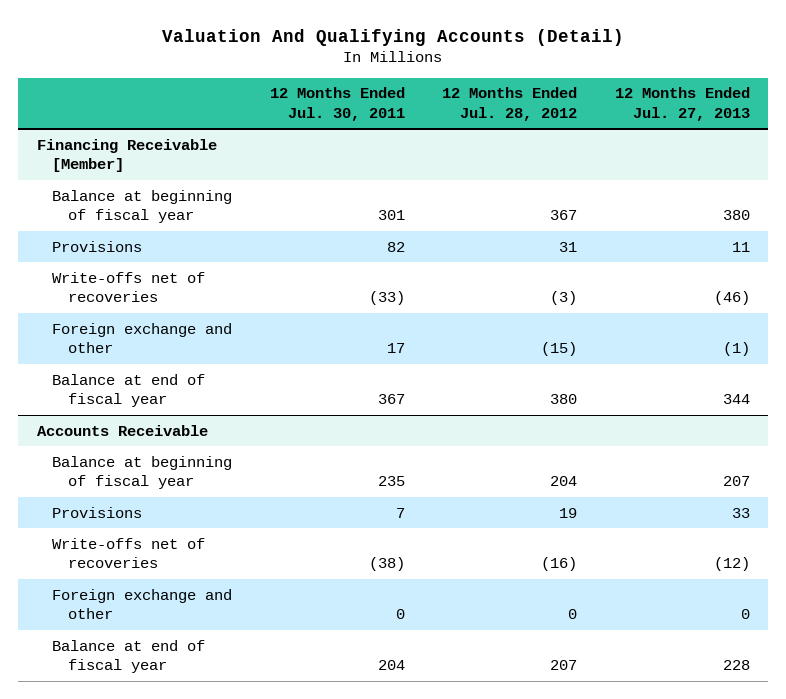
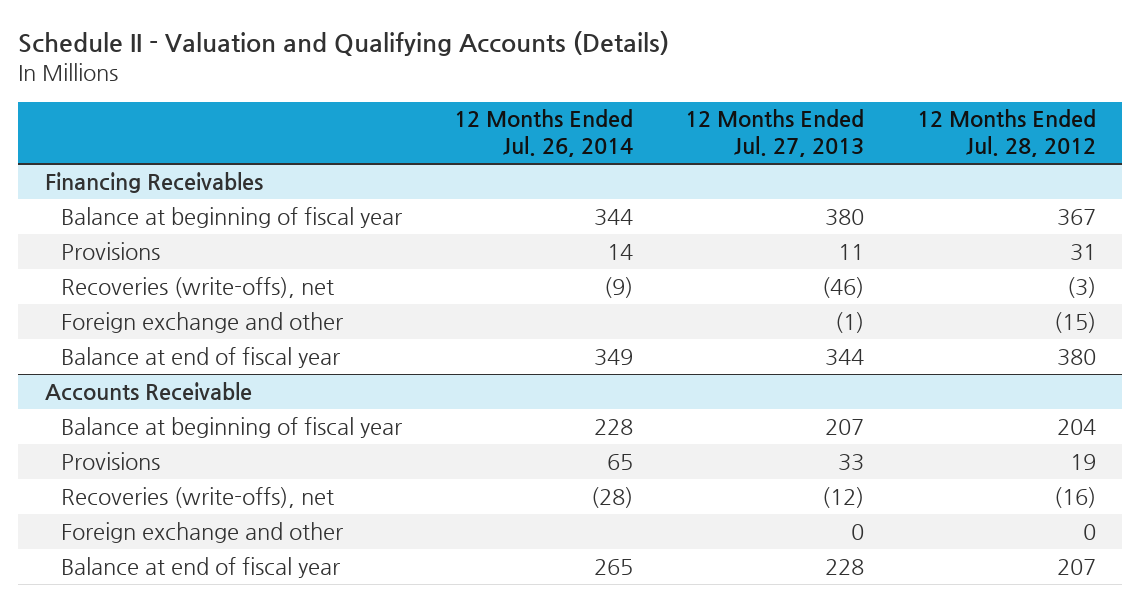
[162,28,625,46] Valuation And Qualifying Accounts (Detail) -> [18,31,670,57] Schedule II - Valuation and Qualifying Accounts (Details)
[269,87,405,121] 12 Months Ended Jul. 30, 2011 -> none
none -> [453,109,633,158] 12 Months Ended Jul. 26, 2014
[36,138,217,173] Financing Receivable [Member] -> none
none -> [44,171,263,193] Financing Receivables
[52,271,206,303] Write-offs net of recoveries -> [60,276,334,298] Recoveries (write-offs), net
[52,537,206,569] Write-offs net of recoveries -> [60,486,334,508] Recoveries (write-offs), net

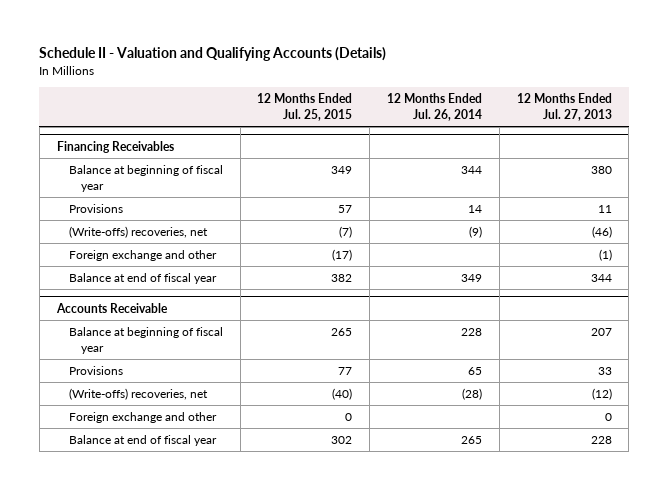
[916,109,1096,158] 12 Months Ended Jul. 28, 2012 -> none
none -> [257,93,353,121] 12 Months Ended Jul. 25, 2015
[60,276,334,298] Recoveries (write-offs), net -> [68,226,208,239] (Write-offs) recoveries, net
[60,486,334,508] Recoveries (write-offs), net -> [68,388,208,401] (Write-offs) recoveries, net

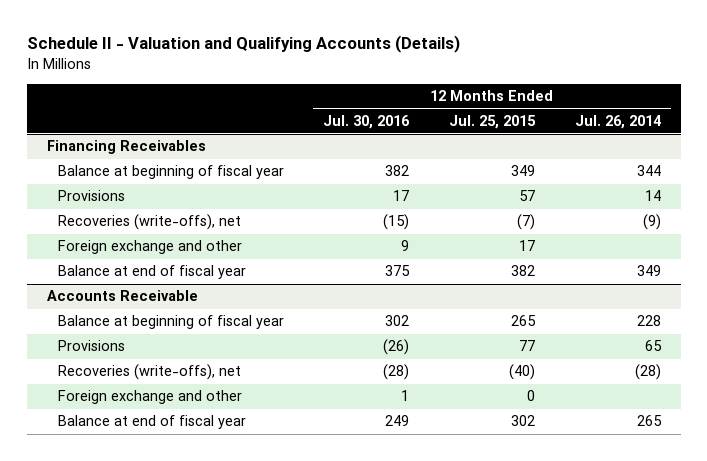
[516,93,612,121] 12 Months Ended Jul. 27, 2013 -> none
none -> [323,114,411,129] Jul. 30, 2016
[68,226,208,239] (Write-offs) recoveries, net -> [57,214,241,231] Recoveries (write-offs), net
[332,249,353,262] (17) -> [518,240,535,252] 17
[68,388,208,401] (Write-offs) recoveries, net -> [57,364,241,381] Recoveries (write-offs), net

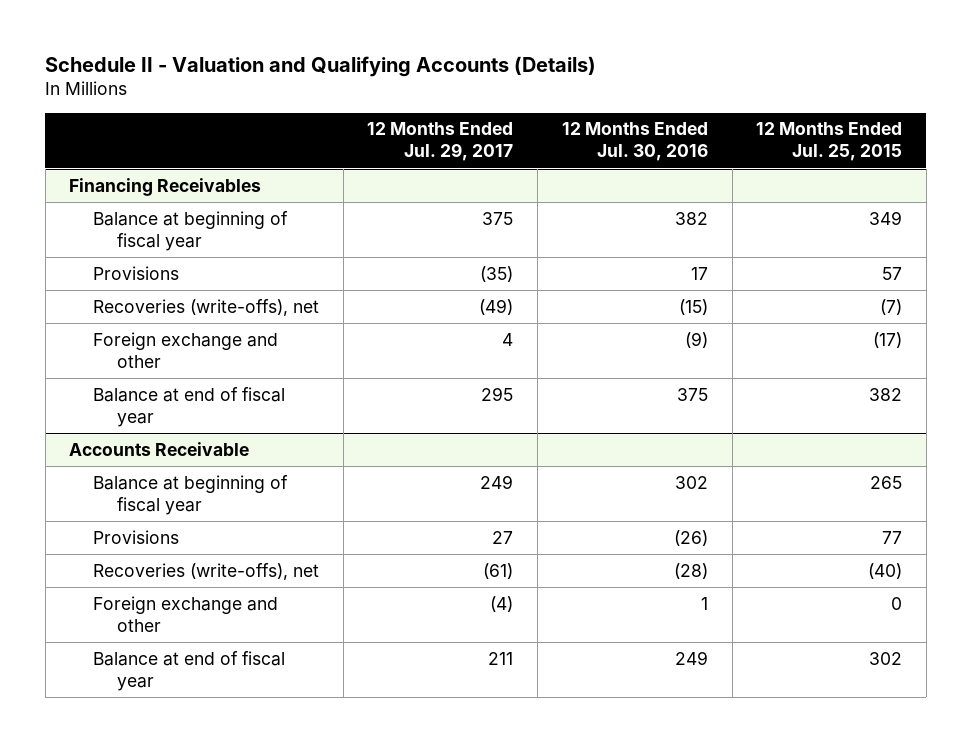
[574,114,661,129] Jul. 26, 2014 -> none
none -> [367,122,514,162] 12 Months Ended Jul. 29, 2017
[401,240,410,252] 9 -> [684,331,708,348] (9)
[518,240,535,252] 17 -> [873,331,903,348] (17)

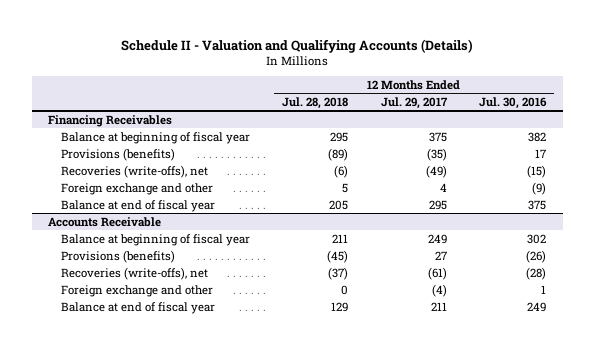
[756,122,903,162] 12 Months Ended Jul. 25, 2015 -> none
none -> [282,96,349,109] Jul. 28, 2018
[93,265,180,280] Provisions -> [60,147,175,161] Provisions (benefits)
[93,529,180,544] Provisions -> [60,249,175,263] Provisions (benefits)

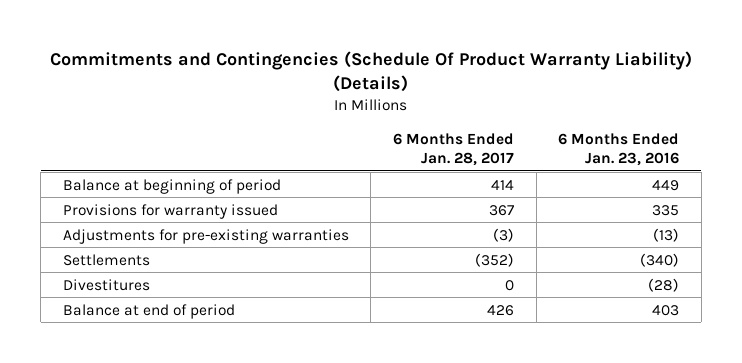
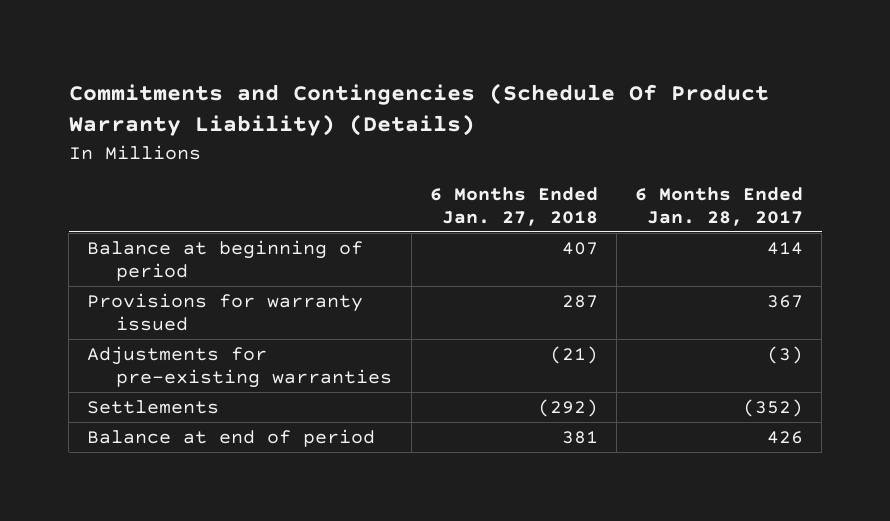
[558,132,680,166] 6 Months Ended Jan. 23, 2016 -> none
none -> [429,186,598,227] 6 Months Ended Jan. 27, 2018
[62,278,150,291] Divestitures -> none

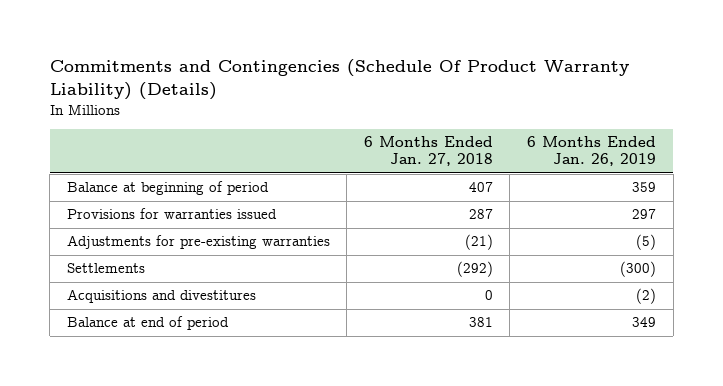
[634,186,803,227] 6 Months Ended Jan. 28, 2017 -> none
none -> [527,136,657,167] 6 Months Ended Jan. 26, 2019
[87,292,364,332] Provisions for warranty issued -> [66,208,277,220] Provisions for warranties issued
none -> [66,289,256,304] Acquisitions and divestitures

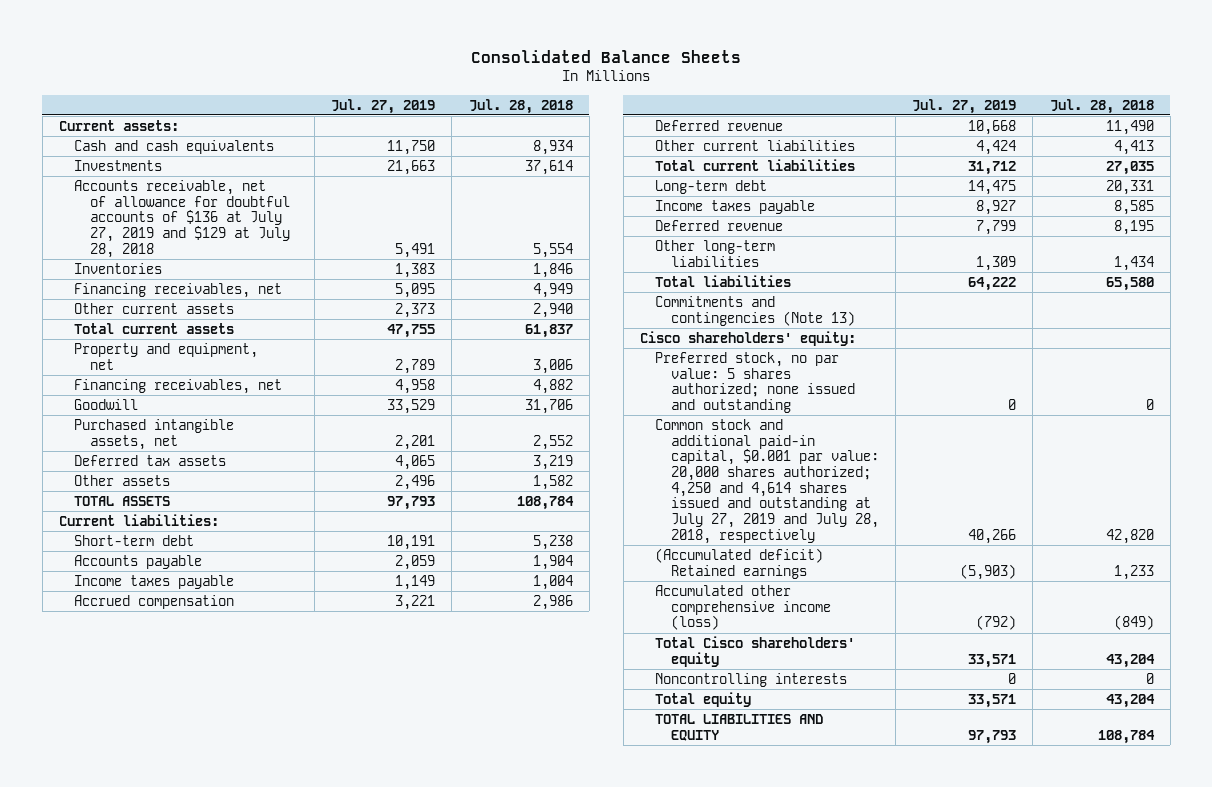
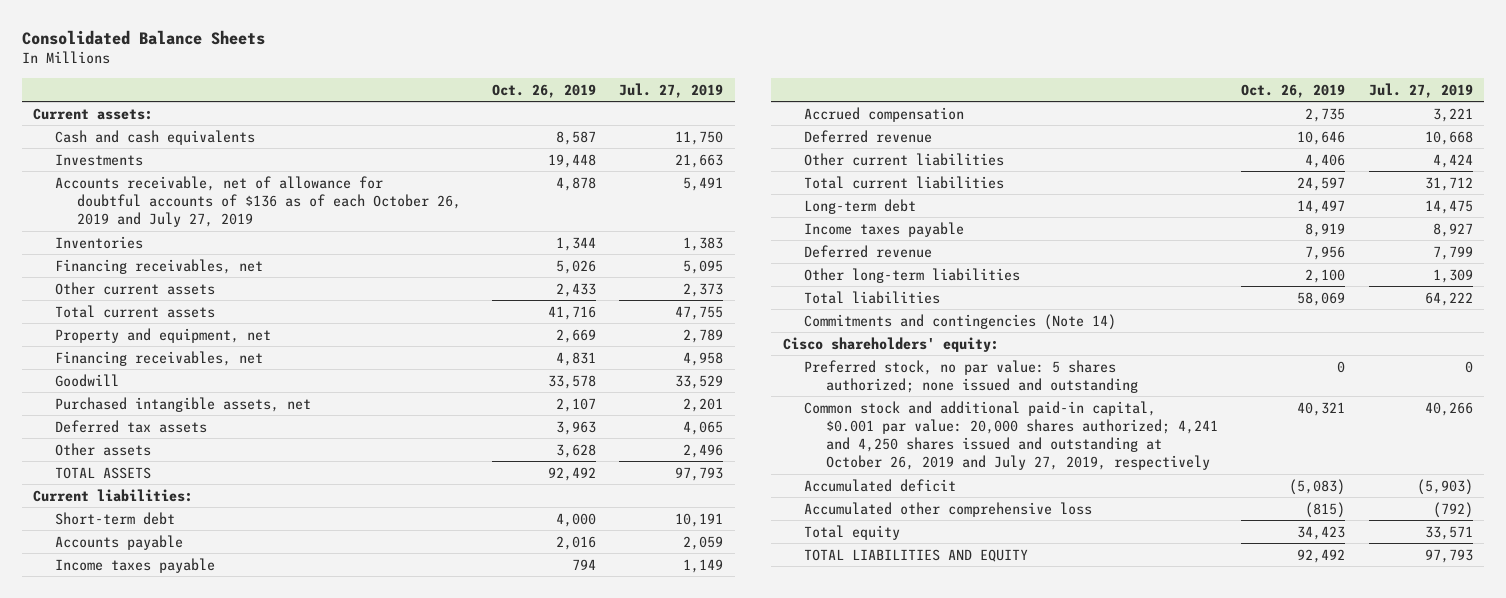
[468,98,573,114] Jul. 28, 2018 -> none
none -> [492,83,597,98] Oct. 26, 2019
[74,179,290,258] Accounts receivable, net of allowance for doubtful accounts of $136 at July 27, 2019 and $129 at July 28, 2018 -> [54,175,461,228] Accounts receivable, net of allowance for doubtful accounts of $136 as of each October 26, 2019 and July 27, 2019
[655,295,855,326] Commitments and contingencies (Note 13) -> [804,313,1117,330] Commitments and contingencies (Note 14)
[655,635,856,667] Total Cisco shareholders' equity -> none
[655,672,848,687] Noncontrolling interests -> none
[655,418,879,544] Common stock and additional paid-in capital, $0.001 par value: 20,000 shares authorized; 4,250 and 4,614 shares issued and outstanding at July 27, 2019 and July 28, 2018, respectively -> [804,400,1219,471] Common stock and additional paid-in capital, $0.001 par value: 20,000 shares authorized; 4,241 and 4,250 shares issued and outstanding at October 26, 2019 and July 27, 2019, respectively
[655,547,824,579] (Accumulated deficit) Retained earnings -> [804,478,957,492] Accumulated deficit
[655,584,831,631] Accumulated other comprehensive income (loss) -> [804,501,1093,517] Accumulated other comprehensive loss

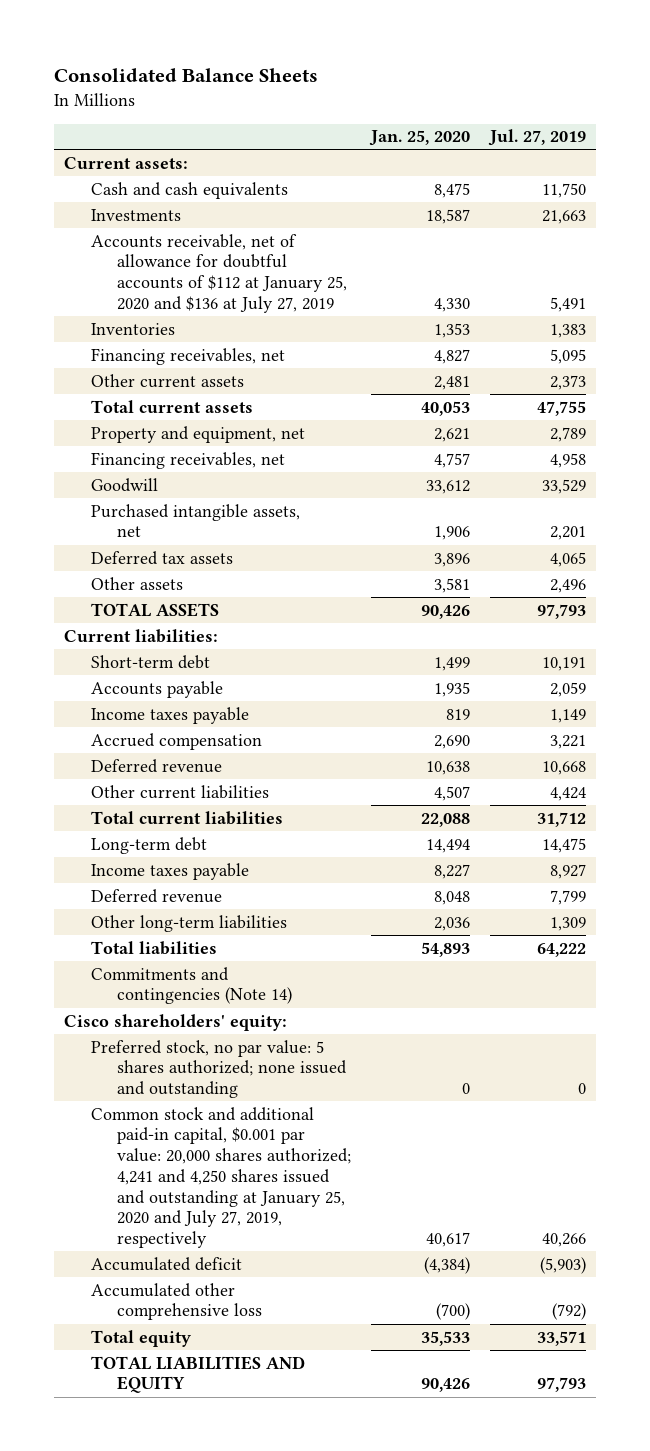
[492,83,597,98] Oct. 26, 2019 -> none
none -> [369,130,471,147] Jan. 25, 2020
[54,175,461,228] Accounts receivable, net of allowance for doubtful accounts of $136 as of each October 26, 2019 and July 27, 2019 -> [90,233,347,313] Accounts receivable, net of allowance for doubtful accounts of $112 at January 25, 2020 and $136 at July 27, 2019
[804,400,1219,471] Common stock and additional paid-in capital, $0.001 par value: 20,000 shares authorized; 4,241 and 4,250 shares issued and outstanding at October 26, 2019 and July 27, 2019, respectively -> [90,1106,351,1249] Common stock and additional paid-in capital, $0.001 par value: 20,000 shares authorized; 4,241 and 4,250 shares issued and outstanding at January 25, 2020 and July 27, 2019, respectively

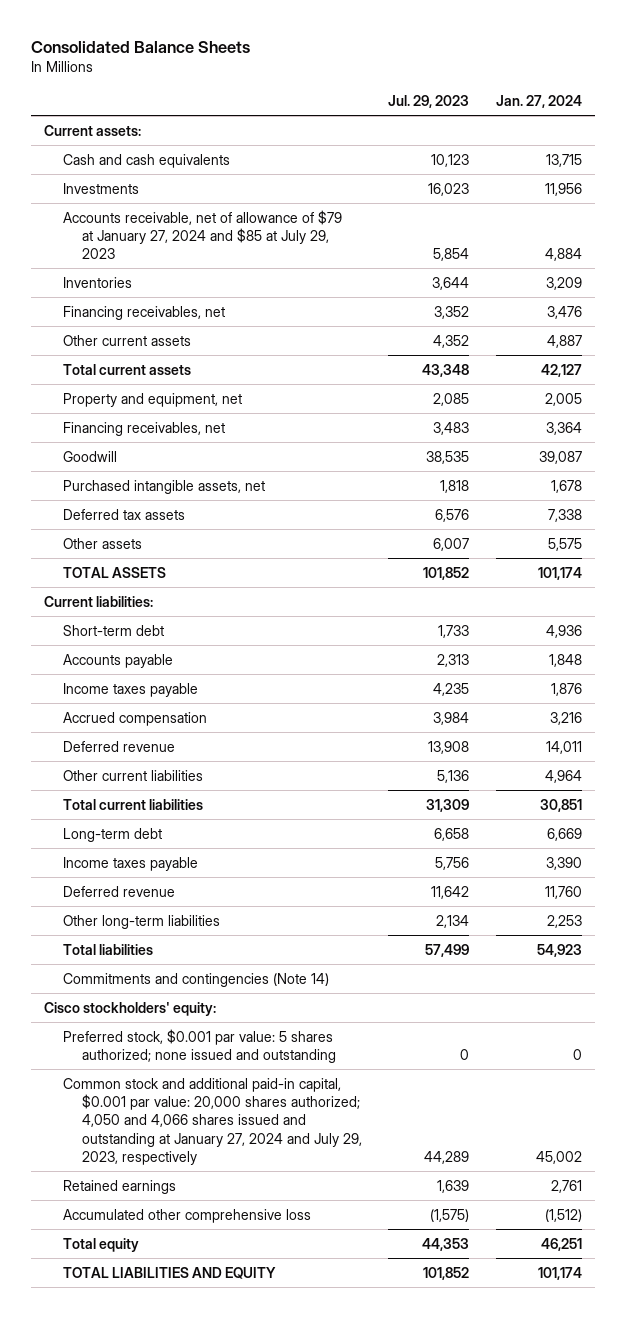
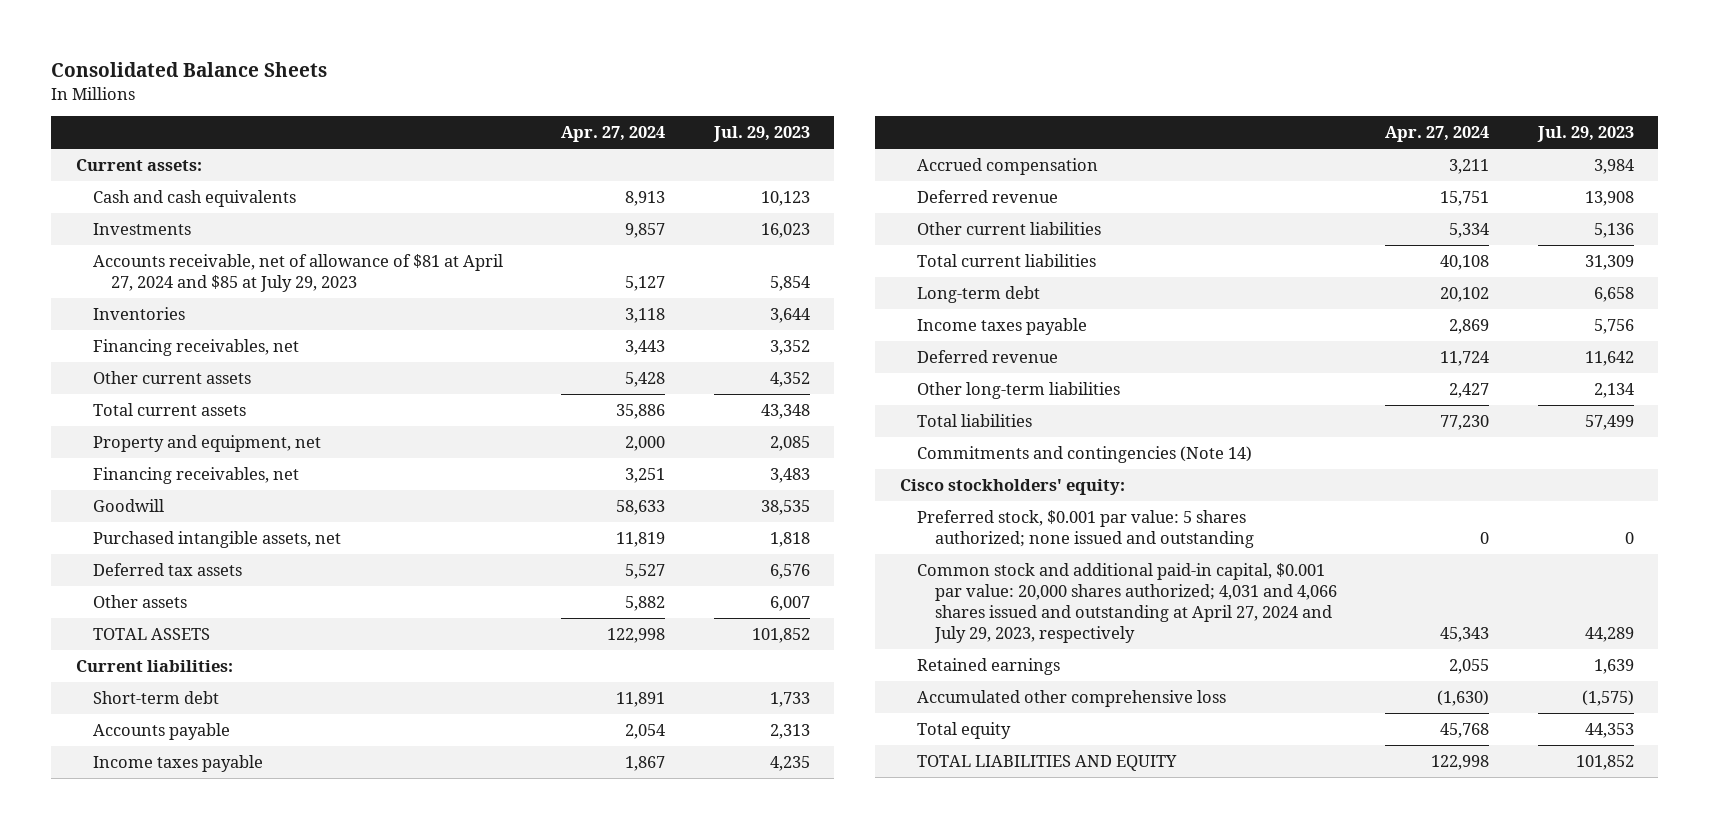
[495,94,582,108] Jan. 27, 2024 -> none
none -> [561,126,666,143] Apr. 27, 2024
[63,209,343,260] Accounts receivable, net of allowance of $79 at January 27, 2024 and $85 at July 29, 2023 -> [93,254,504,293] Accounts receivable, net of allowance of $81 at April 27, 2024 and $85 at July 29, 2023
[63,1077,362,1165] Common stock and additional paid-in capital, $0.001 par value: 20,000 shares authorized; 4,050 and 4,066 shares issued and outstanding at January 27, 2024 and July 29, 2023, respectively -> [917,563,1337,644] Common stock and additional paid-in capital, $0.001 par value: 20,000 shares authorized; 4,031 and 4,066 shares issued and outstanding at April 27, 2024 and July 29, 2023, respectively

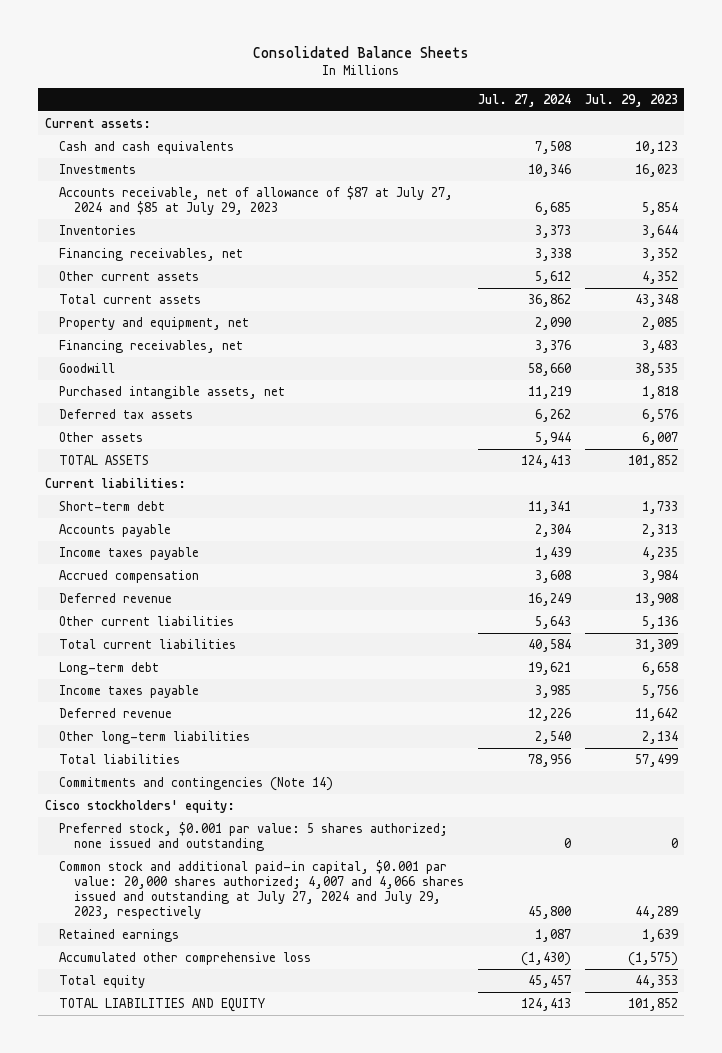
[561,126,666,143] Apr. 27, 2024 -> none
none -> [477,93,571,107] Jul. 27, 2024
[93,254,504,293] Accounts receivable, net of allowance of $81 at April 27, 2024 and $85 at July 29, 2023 -> [59,185,454,215] Accounts receivable, net of allowance of $87 at July 27, 2024 and $85 at July 29, 2023
[917,563,1337,644] Common stock and additional paid-in capital, $0.001 par value: 20,000 shares authorized; 4,031 and 4,066 shares issued and outstanding at April 27, 2024 and July 29, 2023, respectively -> [59,859,465,920] Common stock and additional paid-in capital, $0.001 par value: 20,000 shares authorized; 4,007 and 4,066 shares issued and outstanding at July 27, 2024 and July 29, 2023, respectively

